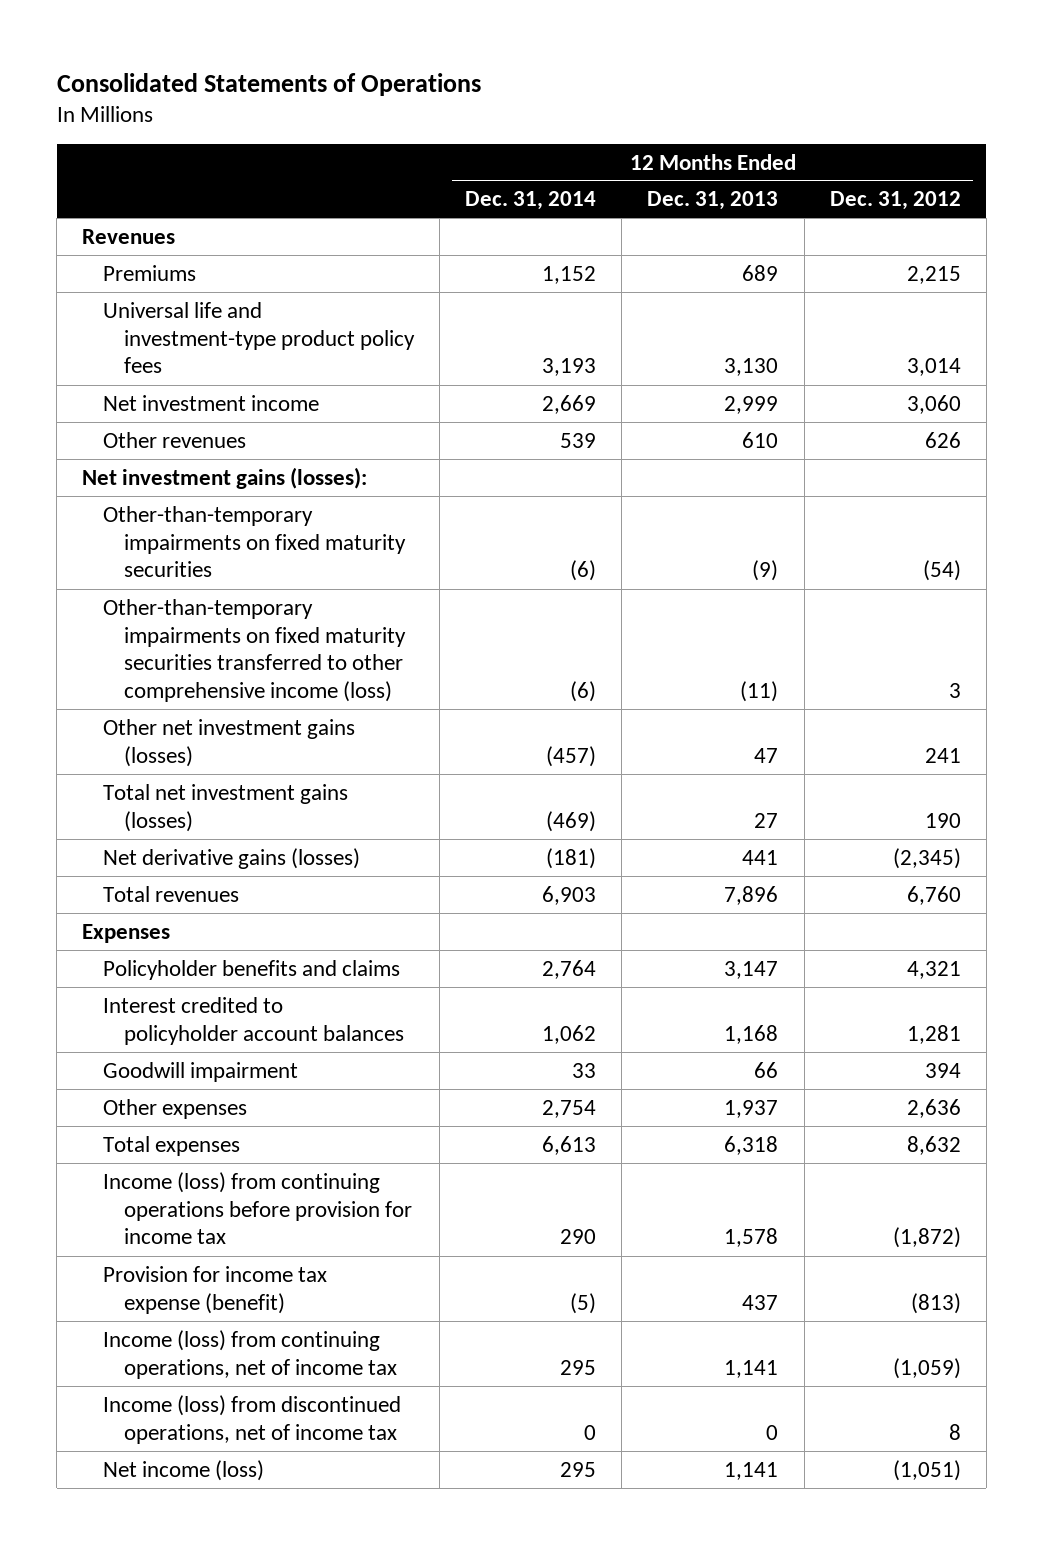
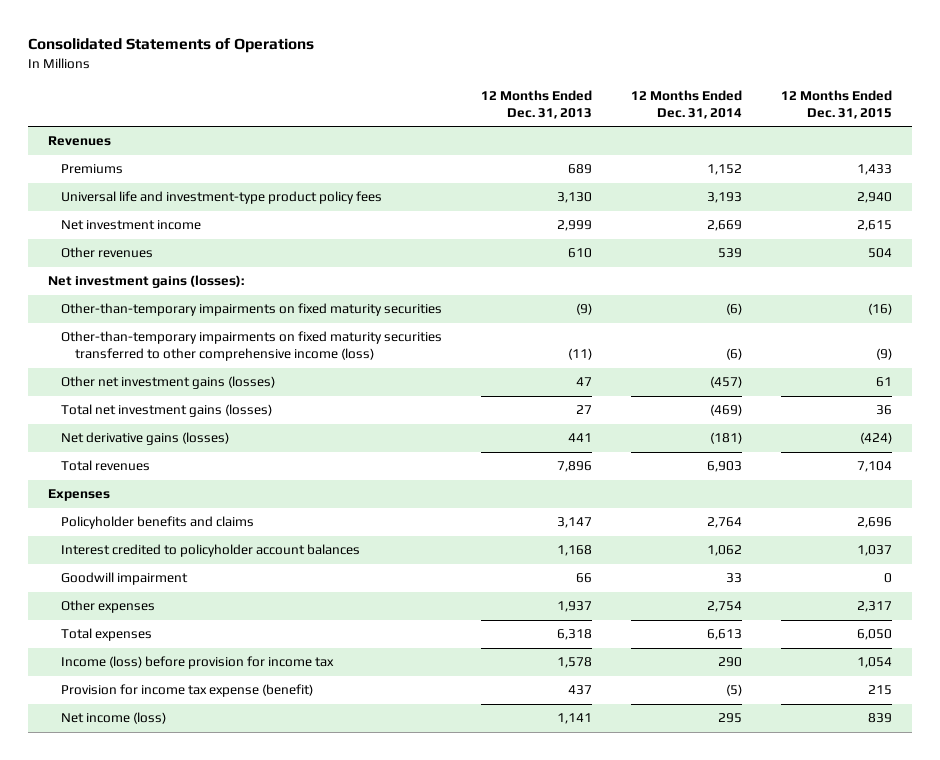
[829,191,961,211] Dec. 31, 2012 -> none
none -> [781,89,893,119] 12 Months Ended Dec. 31, 2015
[103,1171,412,1245] Income (loss) from continuing operations before provision for income tax -> [61,656,335,670] Income (loss) before provision for income tax
[103,1329,397,1379] Income (loss) from continuing operations, net of income tax -> none
[103,1394,402,1444] Income (loss) from discontinued operations, net of income tax -> none

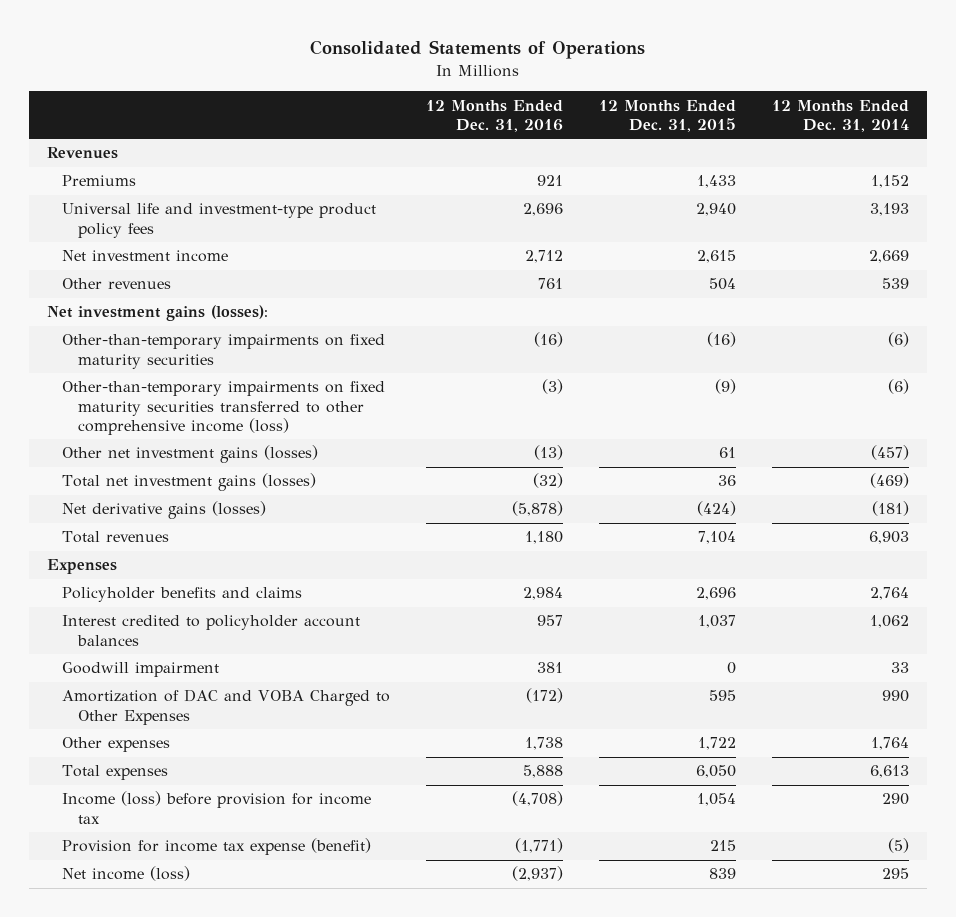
[481,89,593,119] 12 Months Ended Dec. 31, 2013 -> none
none -> [426,99,564,133] 12 Months Ended Dec. 31, 2016
none -> [62,689,391,725] Amortization of DAC and VOBA Charged to Other Expenses
[707,601,743,613] 2,754 -> [870,737,909,751] 1,764
[857,601,893,613] 2,317 -> [698,737,737,751] 1,722

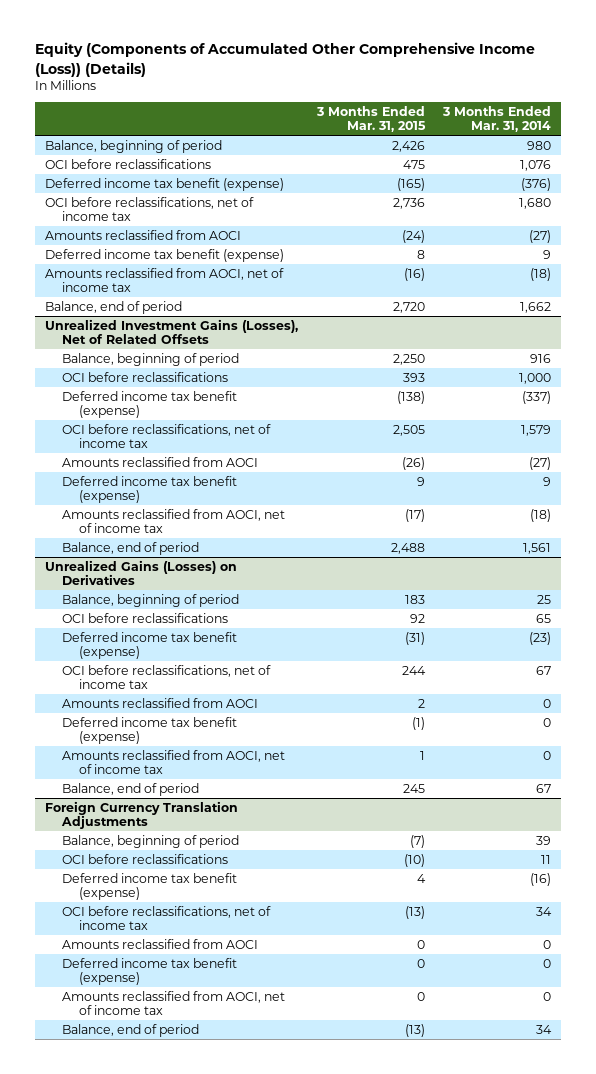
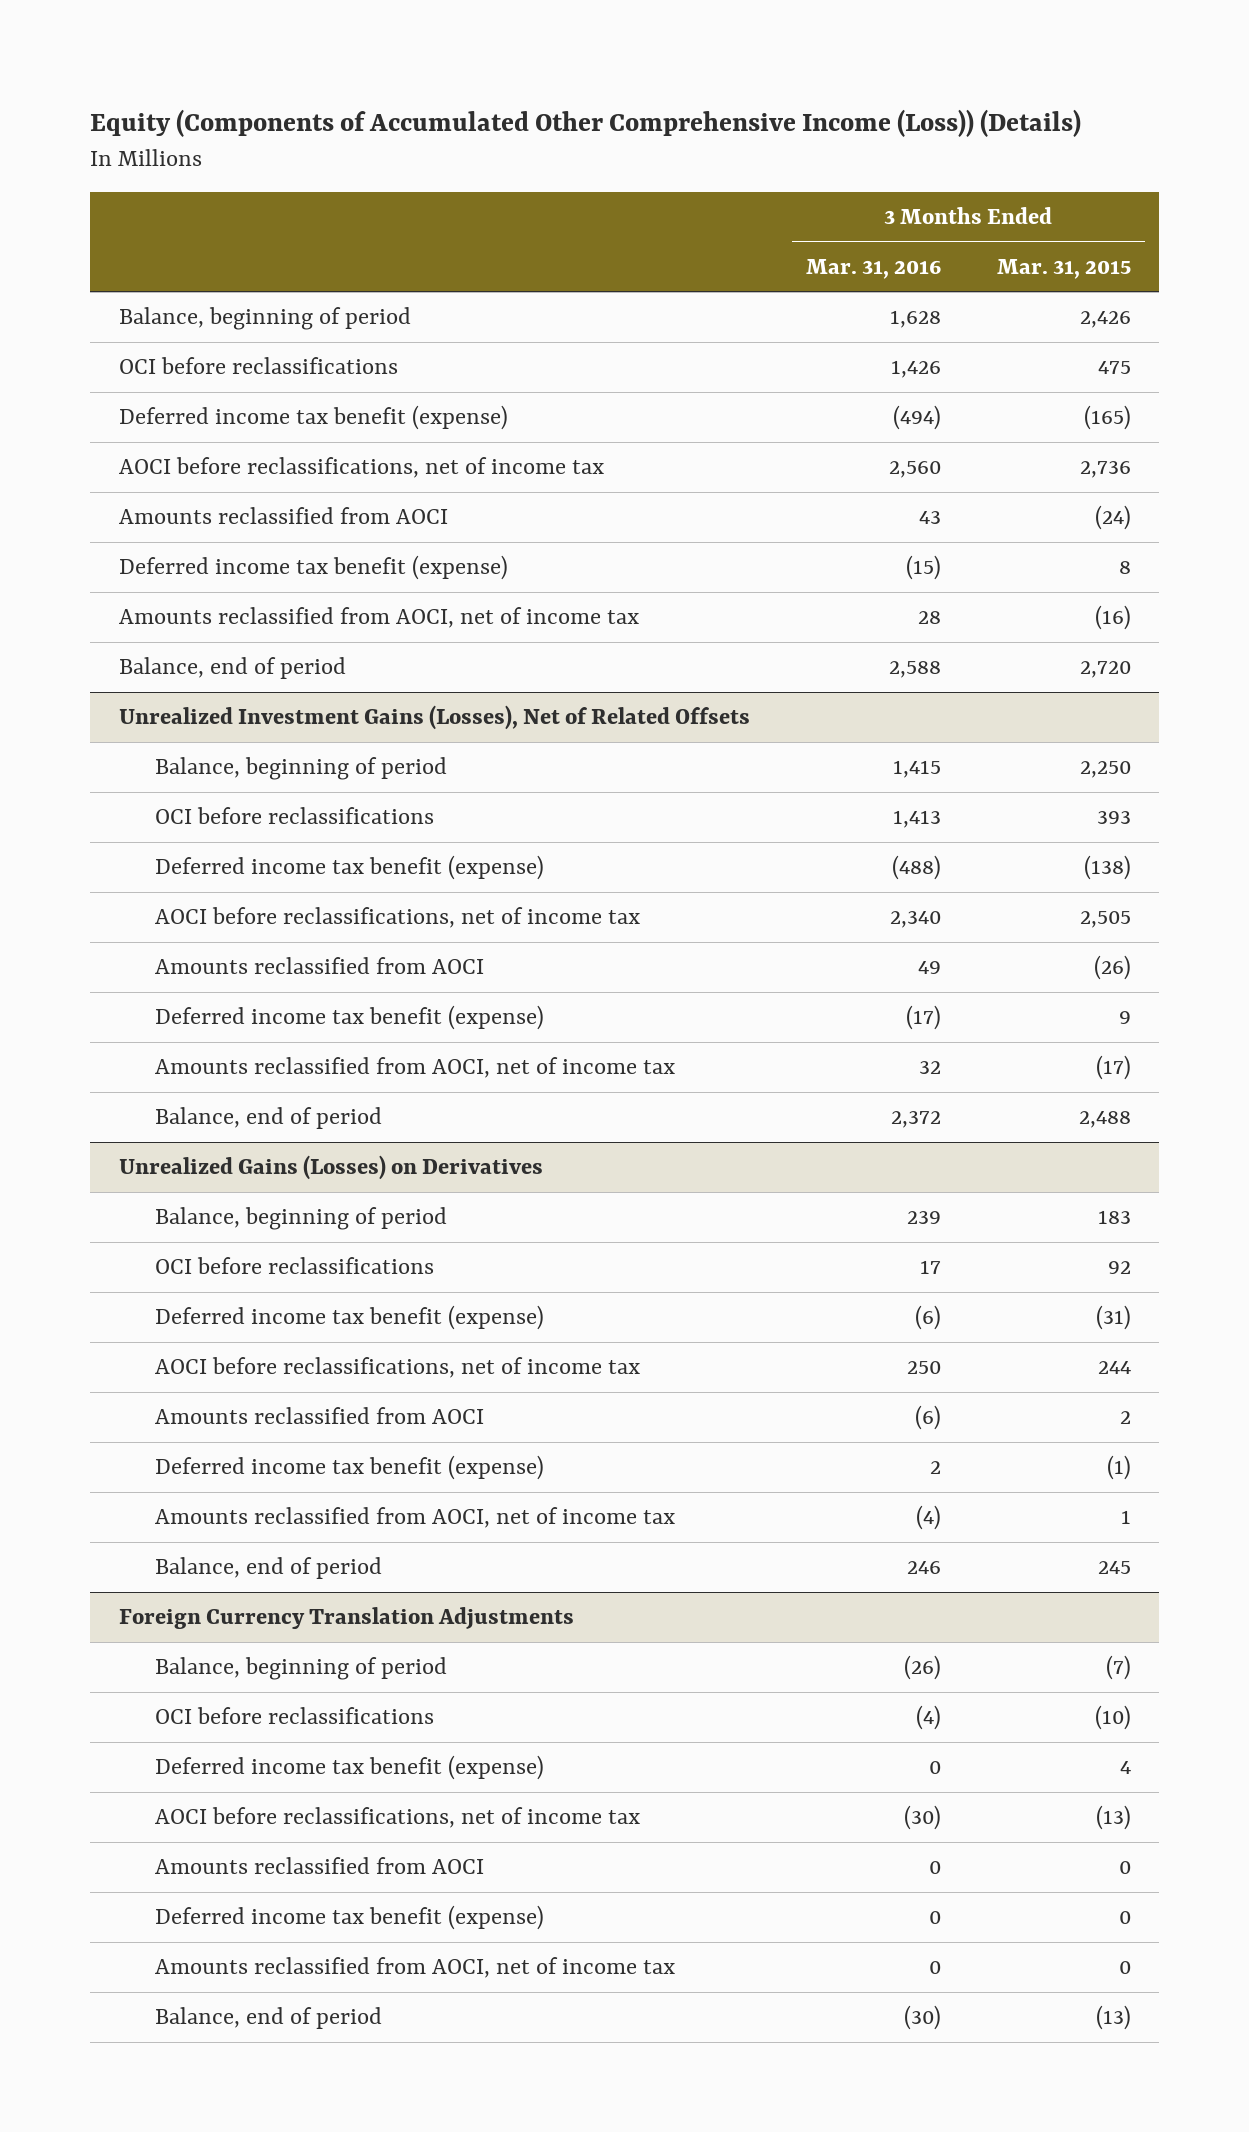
[442,106,552,133] 3 Months Ended Mar. 31, 2014 -> none
none -> [805,258,941,279] Mar. 31, 2016
[44,196,254,221] OCI before reclassifications, net of income tax -> [118,457,604,479] AOCI before reclassifications, net of income tax
[61,423,271,448] OCI before reclassifications, net of income tax -> [155,907,641,929] AOCI before reclassifications, net of income tax
[61,664,271,689] OCI before reclassifications, net of income tax -> [155,1357,641,1379] AOCI before reclassifications, net of income tax
[61,905,271,930] OCI before reclassifications, net of income tax -> [155,1807,641,1829] AOCI before reclassifications, net of income tax

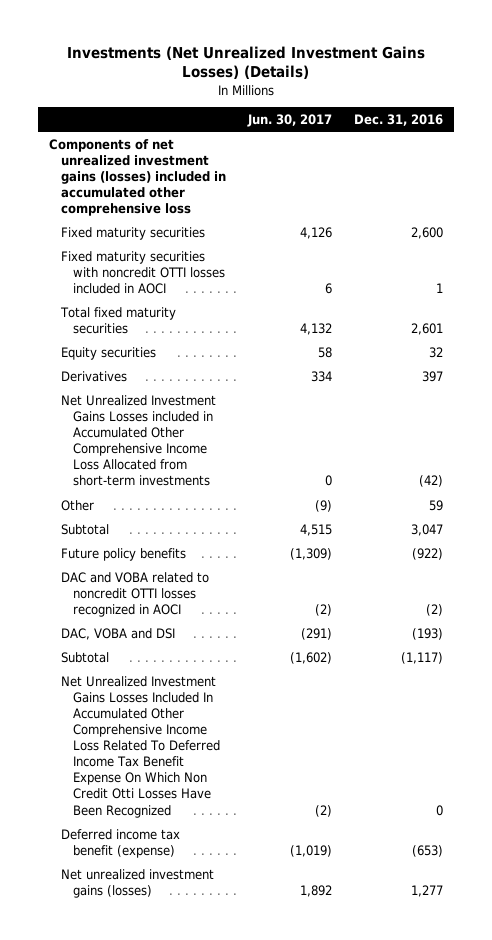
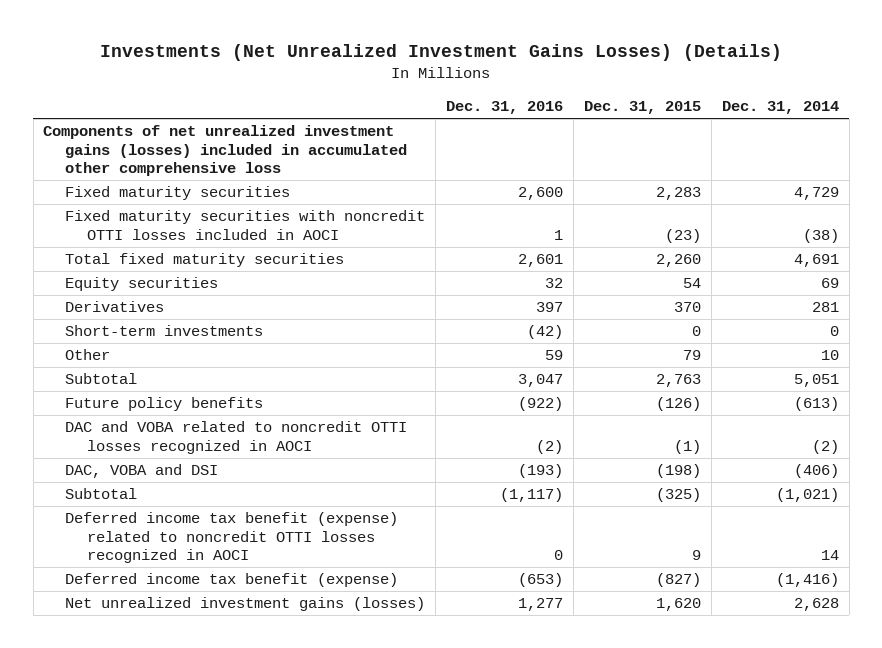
[247,113,333,127] Jun. 30, 2017 -> none
none -> [583,101,701,115] Dec. 31, 2015
none -> [721,101,839,115] Dec. 31, 2014
[61,394,217,487] Net Unrealized Investment Gains Losses included in Accumulated Other Comprehensive Income Loss Allocated from short-term investments -> [65,325,264,337] Short-term investments
[61,675,221,818] Net Unrealized Investment Gains Losses Included In Accumulated Other Comprehensive Income Loss Related To Deferred Income Tax Benefit Expense On Which Non Credit Otti Losses Have Been Recognized -> [65,512,399,564] Deferred income tax benefit (expense) related to noncredit OTTI losses recognized in AOCI

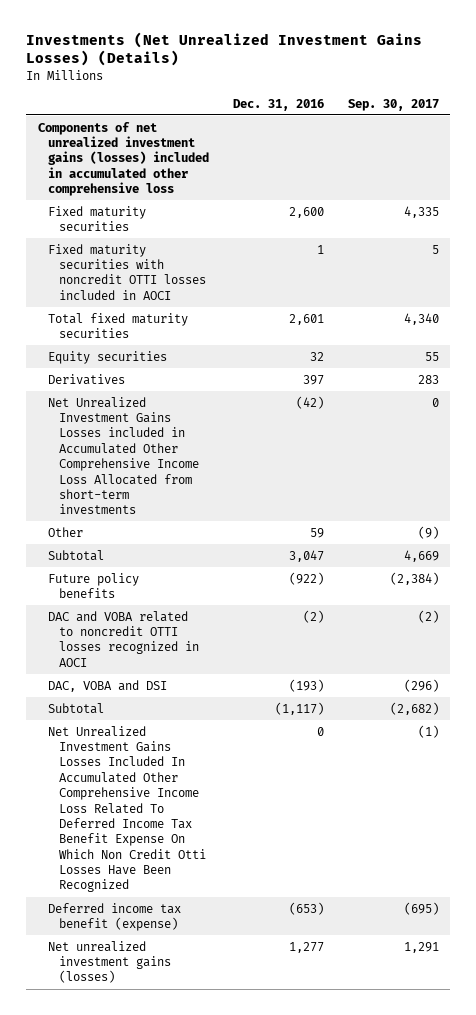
[583,101,701,115] Dec. 31, 2015 -> none
[721,101,839,115] Dec. 31, 2014 -> none
none -> [347,98,439,111] Sep. 30, 2017
[65,325,264,337] Short-term investments -> [48,396,200,515] Net Unrealized Investment Gains Losses included in Accumulated Other Comprehensive Income Loss Allocated from short-term investments
[65,512,399,564] Deferred income tax benefit (expense) related to noncredit OTTI losses recognized in AOCI -> [48,725,207,893] Net Unrealized Investment Gains Losses Included In Accumulated Other Comprehensive Income Loss Related To Deferred Income Tax Benefit Expense On Which Non Credit Otti Losses Have Been Recognized

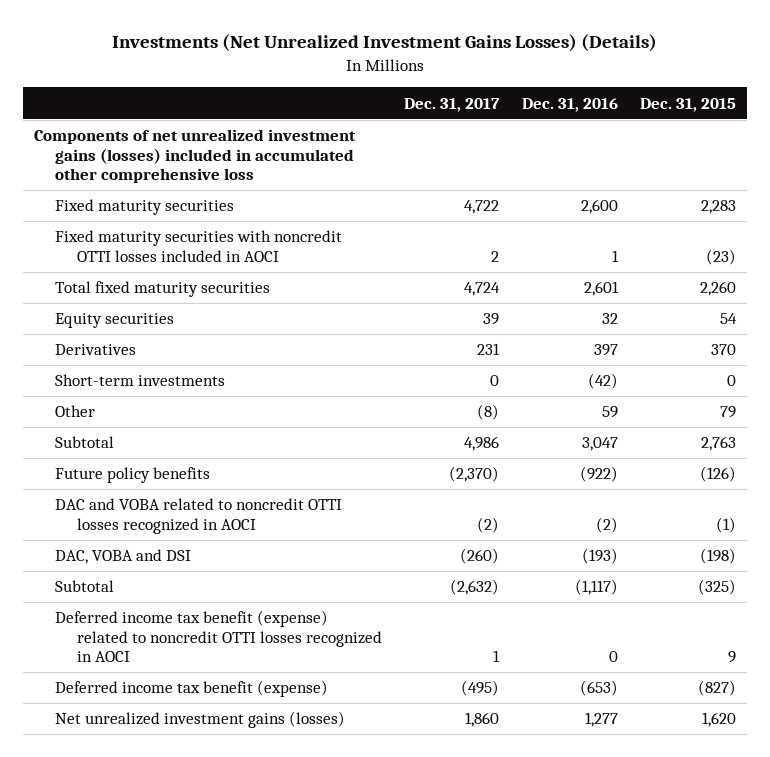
[347,98,439,111] Sep. 30, 2017 -> none
none -> [404,97,501,112] Dec. 31, 2017
none -> [640,97,737,112] Dec. 31, 2015
[48,396,200,515] Net Unrealized Investment Gains Losses included in Accumulated Other Comprehensive Income Loss Allocated from short-term investments -> [55,374,226,387] Short-term investments
[48,725,207,893] Net Unrealized Investment Gains Losses Included In Accumulated Other Comprehensive Income Loss Related To Deferred Income Tax Benefit Expense On Which Non Credit Otti Losses Have Been Recognized -> [55,610,382,663] Deferred income tax benefit (expense) related to noncredit OTTI losses recognized in AOCI

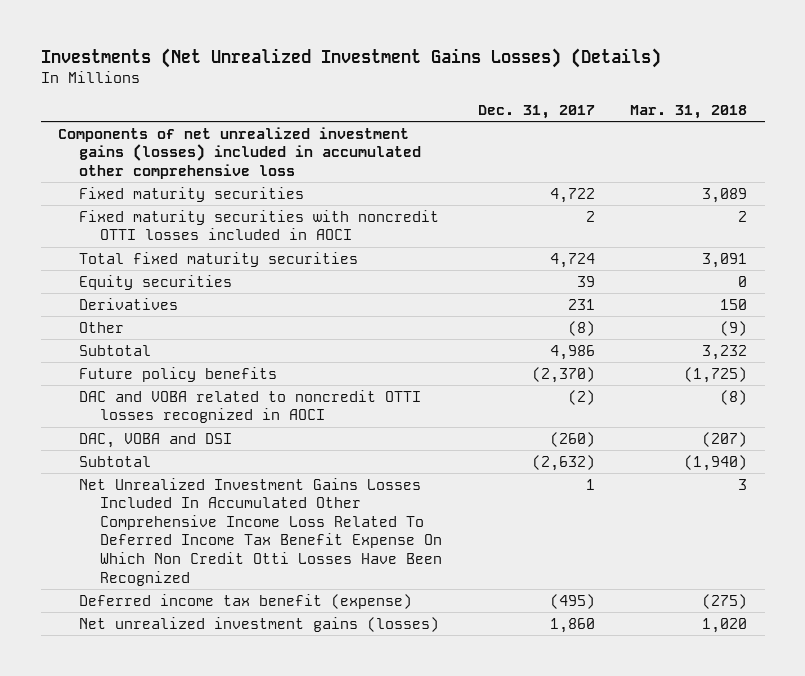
[521,97,618,112] Dec. 31, 2016 -> none
[640,97,737,112] Dec. 31, 2015 -> none
none -> [630,104,748,119] Mar. 31, 2018
[55,374,226,387] Short-term investments -> none
[55,610,382,663] Deferred income tax benefit (expense) related to noncredit OTTI losses recognized in AOCI -> [79,477,443,586] Net Unrealized Investment Gains Losses Included In Accumulated Other Comprehensive Income Loss Related To Deferred Income Tax Benefit Expense On Which Non Credit Otti Losses Have Been Recognized

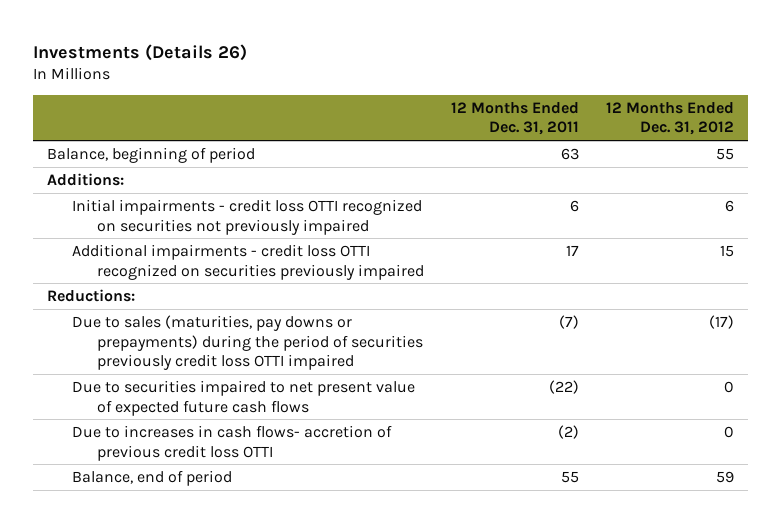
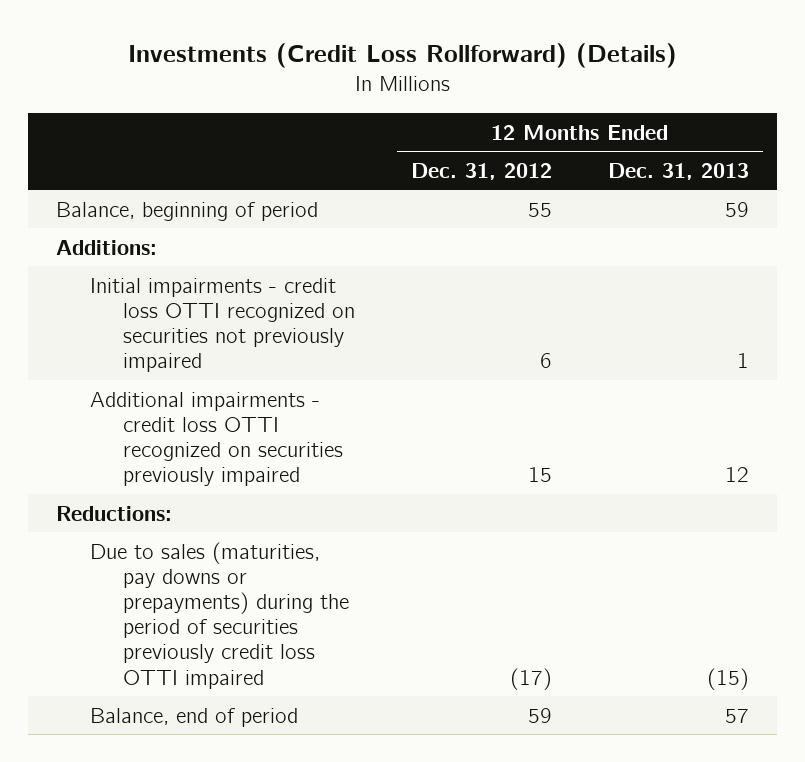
[32,43,247,61] Investments (Details 26) -> [127,43,677,69] Investments (Credit Loss Rollforward) (Details)
[450,101,579,136] 12 Months Ended Dec. 31, 2011 -> none
none -> [607,162,749,180] Dec. 31, 2013
[71,379,415,416] Due to securities impaired to net present value of expected future cash flows -> none
[71,424,392,461] Due to increases in cash flows- accretion of previous credit loss OTTI -> none

